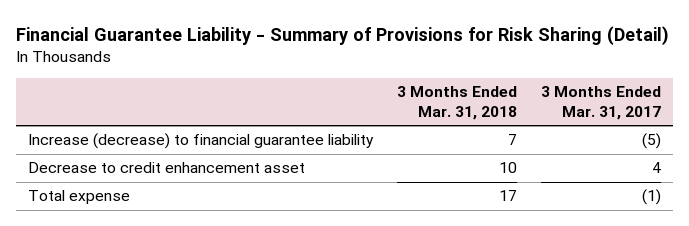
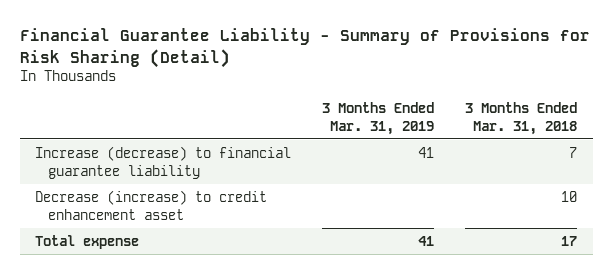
[540,85,661,121] 3 Months Ended Mar. 31, 2017 -> none
none -> [322,101,435,135] 3 Months Ended Mar. 31, 2019
[28,162,306,174] Decrease to credit enhancement asset -> [35,189,268,220] Decrease (increase) to credit enhancement asset

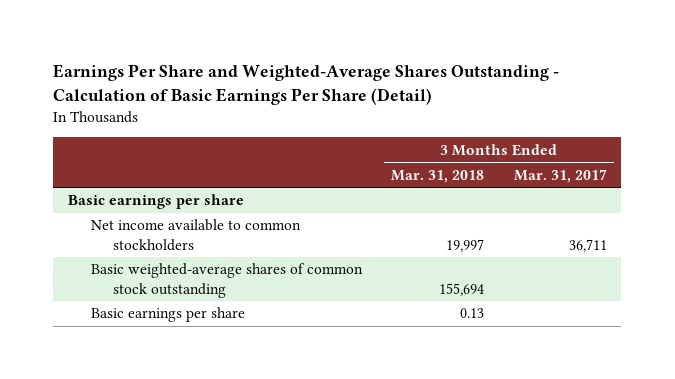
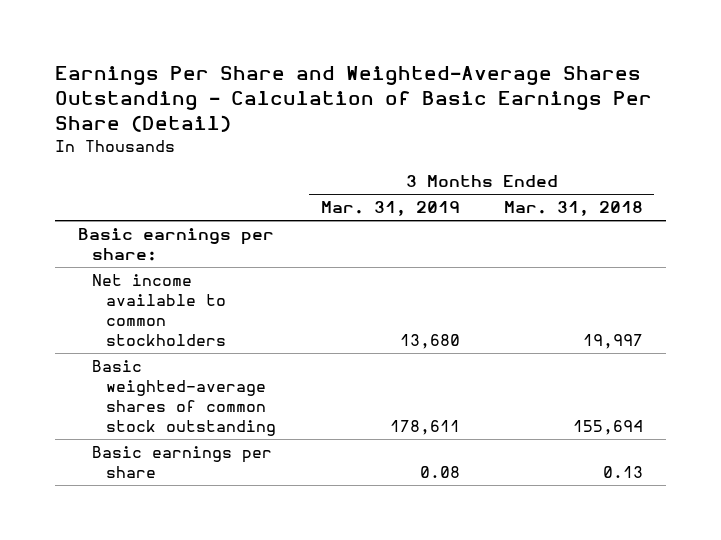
[513,168,607,183] Mar. 31, 2017 -> none
none -> [320,201,460,217] Mar. 31, 2019
[68,194,245,210] Basic earnings per share -> [77,228,274,262] Basic earnings per share:

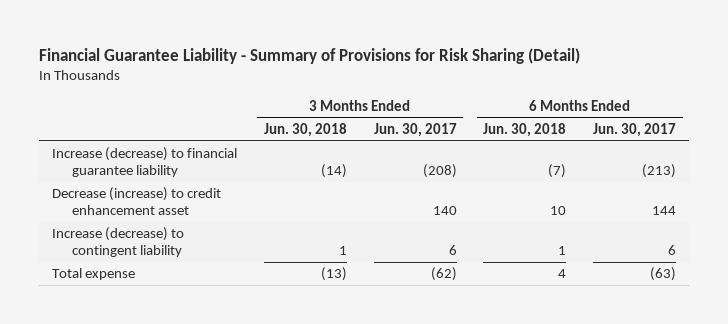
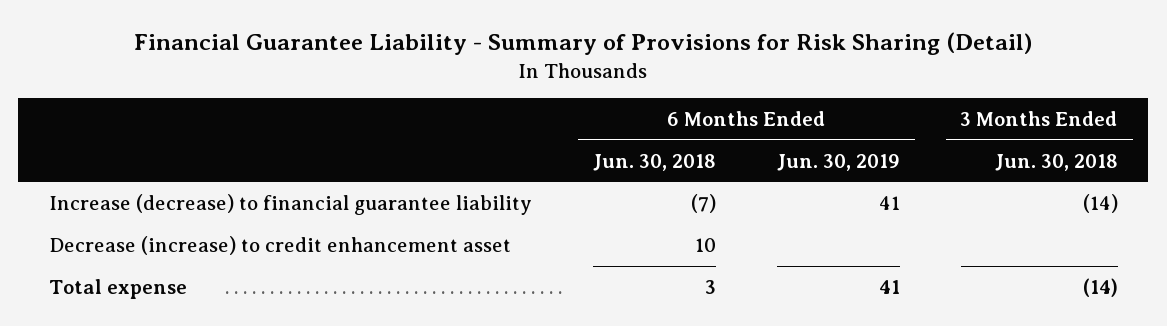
[373,122,457,137] Jun. 30, 2017 -> none
[592,122,676,137] Jun. 30, 2017 -> none
none -> [776,153,900,171] Jun. 30, 2019
[52,227,185,258] Increase (decrease) to contingent liability -> none
[320,267,347,282] (13) -> [1082,277,1118,297] (14)
[558,269,567,279] 4 -> [704,279,716,294] 3

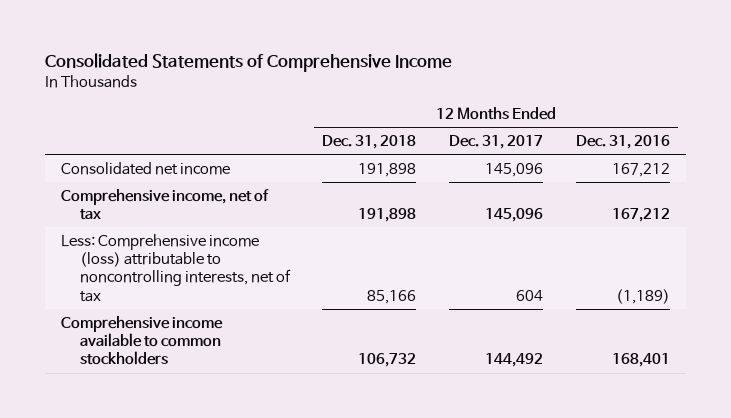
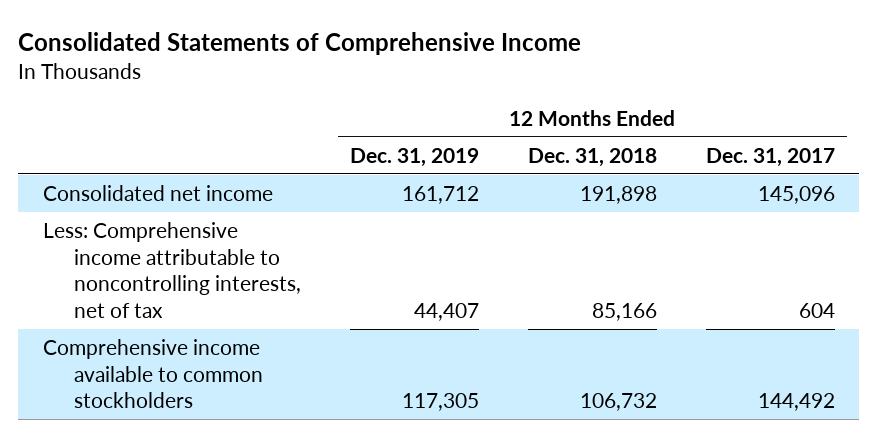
[575,135,670,150] Dec. 31, 2016 -> none
none -> [350,147,480,167] Dec. 31, 2019
[61,188,270,220] Comprehensive income, net of tax -> none
[61,233,291,302] Less: Comprehensive income (loss) attributable to noncontrolling interests, net of tax -> [42,222,302,318] Less: Comprehensive income attributable to noncontrolling interests, net of tax

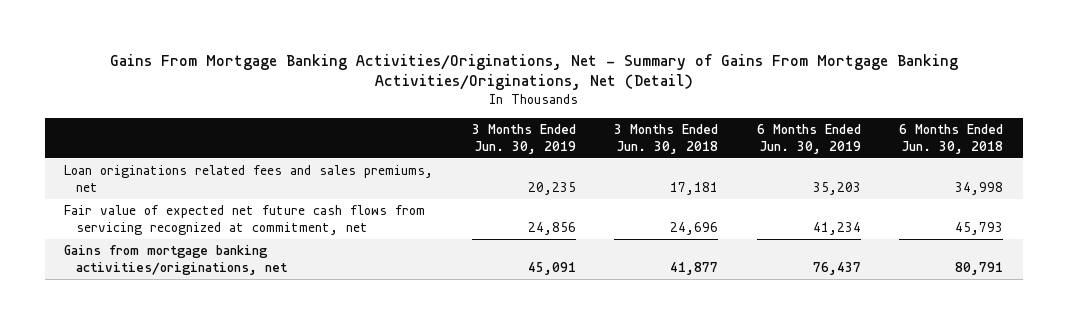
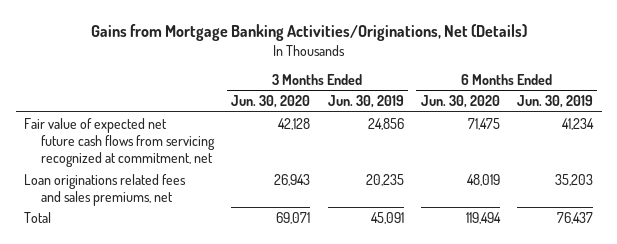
[109,53,958,91] Gains From Mortgage Banking Activities/Originations, Net - Summary of Gains From Mortgage Banking Activities/Originations, Net (Detail) -> [90,24,527,42] Gains from Mortgage Banking Activities/Originations, Net (Details)
[614,123,719,154] 3 Months Ended Jun. 30, 2018 -> none
[899,123,1004,154] 6 Months Ended Jun. 30, 2018 -> none
none -> [231,95,311,109] Jun. 30, 2020
none -> [420,95,500,109] Jun. 30, 2020
[64,165,434,193] Loan originations related fees and sales premiums, net -> [24,173,187,206] Loan originations related fees and sales premiums, net
[64,245,288,276] Gains from mortgage banking activities/originations, net -> [24,211,52,223] Total

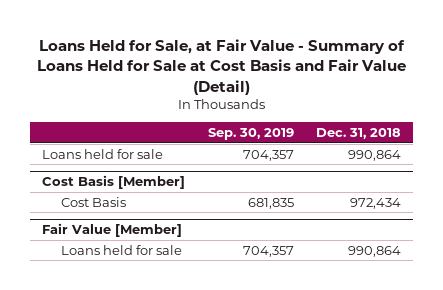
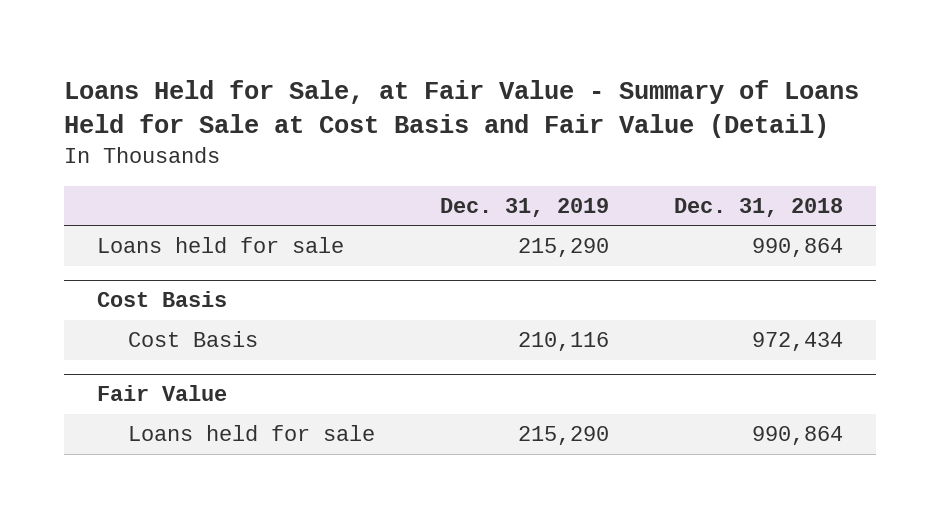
[207,128,294,141] Sep. 30, 2019 -> none
none -> [439,197,609,217] Dec. 31, 2019
[41,175,185,190] Cost Basis [Member] -> [97,291,228,308] Cost Basis
[41,223,182,238] Fair Value [Member] -> [97,385,228,402] Fair Value

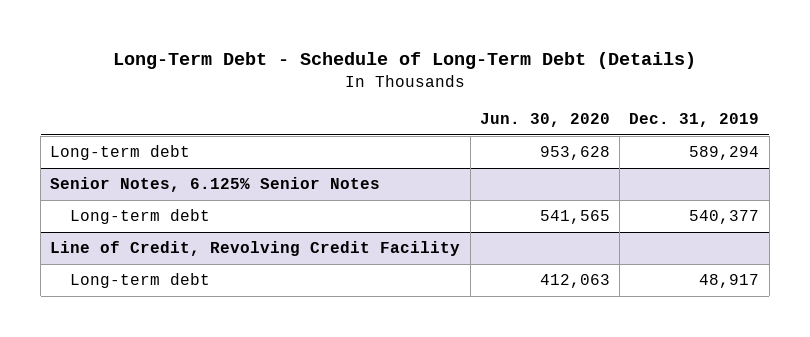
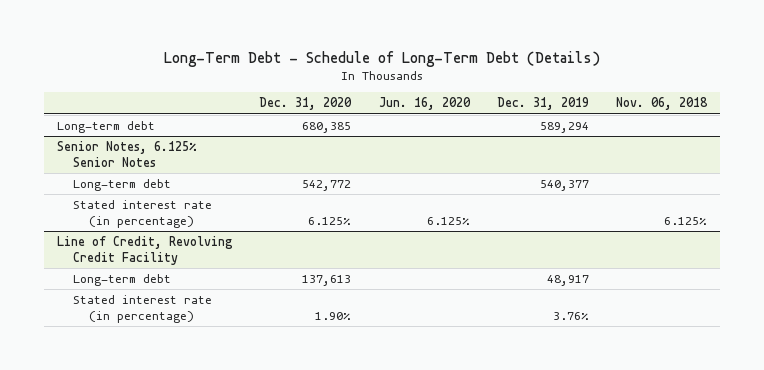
[479,113,610,128] Jun. 30, 2020 -> none
none -> [259,97,353,111] Dec. 31, 2020
none -> [378,97,471,111] Jun. 16, 2020
none -> [615,97,708,111] Nov. 06, 2018
none -> [73,199,213,228] Stated interest rate (in percentage)
none -> [73,294,213,323] Stated interest rate (in percentage)

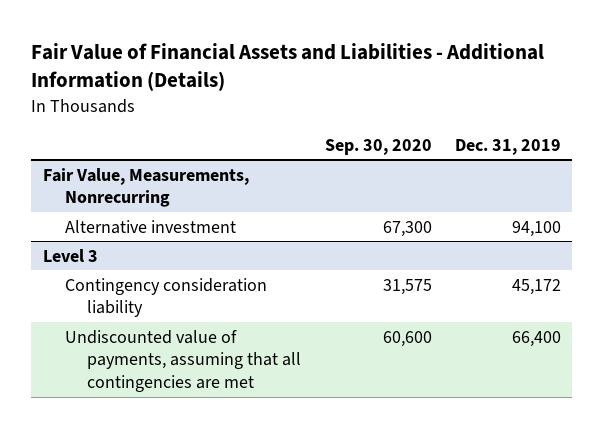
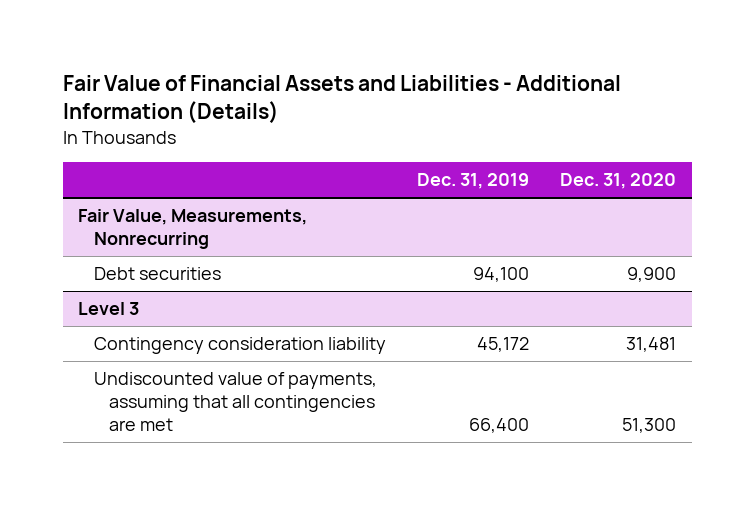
[324,138,432,155] Sep. 30, 2020 -> none
none -> [559,173,676,190] Dec. 31, 2020
[65,219,237,234] Alternative investment -> [93,267,221,281] Debt securities

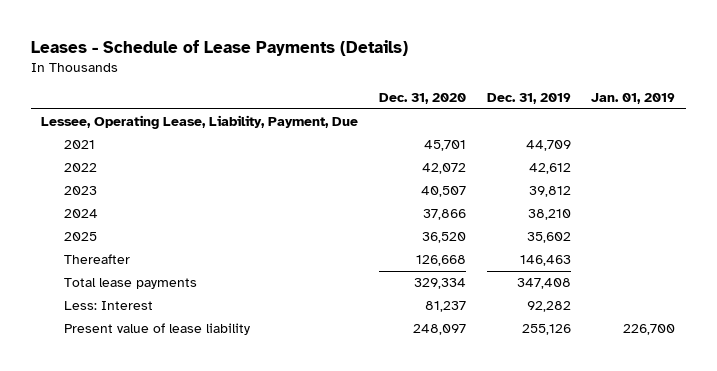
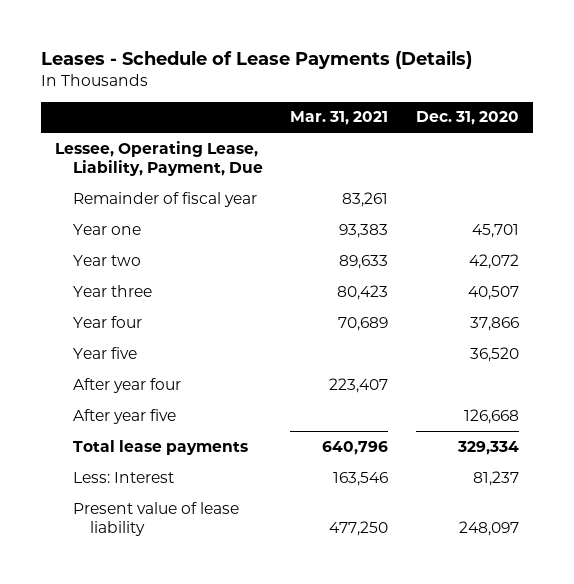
[486,93,571,105] Dec. 31, 2019 -> none
[591,93,676,105] Jan. 01, 2019 -> none
none -> [290,111,389,126] Mar. 31, 2021
none -> [72,191,257,207] Remainder of fiscal year
[63,140,95,150] 2021 -> [72,223,141,235] Year one
[63,163,97,173] 2022 -> [72,254,141,266] Year two
[63,186,97,196] 2023 -> [72,284,152,297] Year three
[63,209,98,219] 2024 -> [72,315,142,328] Year four
[63,232,97,242] 2025 -> [72,346,137,359] Year five
none -> [72,377,181,393] After year four
[63,254,130,265] Thereafter -> [72,408,176,424] After year five

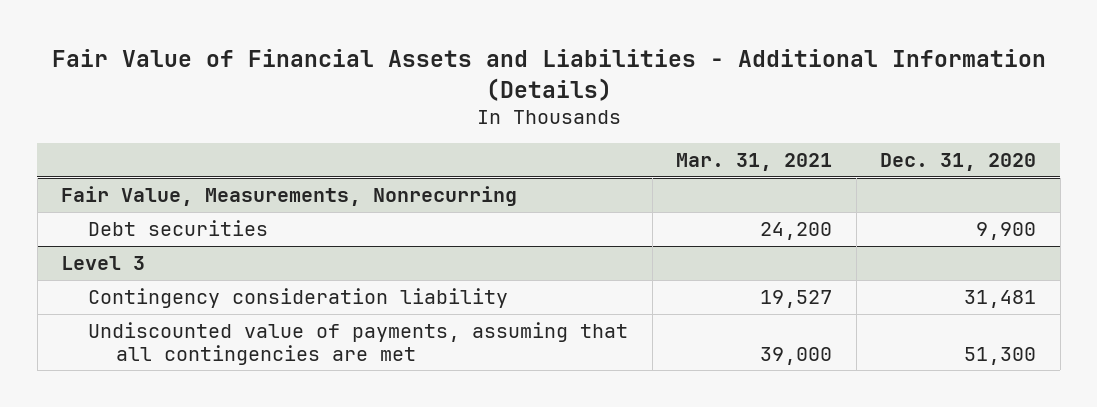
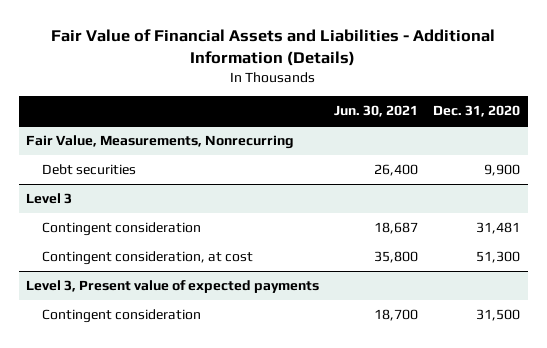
[676,153,833,172] Mar. 31, 2021 -> none
none -> [334,105,419,118] Jun. 30, 2021
[88,287,509,308] Contingency consideration liability -> [41,222,201,237] Contingent consideration
[88,321,629,365] Undiscounted value of payments, assuming that all contingencies are met -> [41,251,253,266] Contingent consideration, at cost
none -> [26,280,320,294] Level 3, Present value of expected payments
none -> [41,309,201,324] Contingent consideration

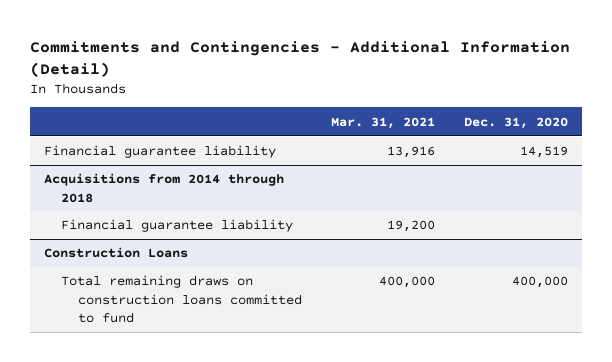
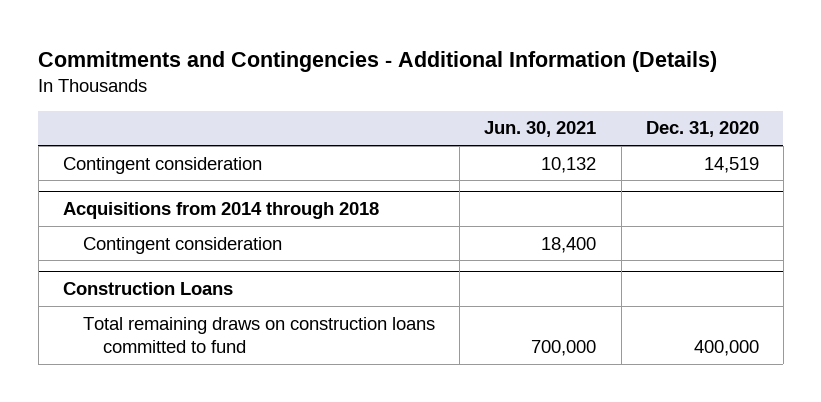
[30,41,571,78] Commitments and Contingencies - Additional Information (Detail) -> [38,50,718,72] Commitments and Contingencies - Additional Information (Details)
[331,116,436,129] Mar. 31, 2021 -> none
none -> [484,121,597,138] Jun. 30, 2021
[44,145,277,159] Financial guarantee liability -> [62,156,262,174] Contingent consideration
[61,219,294,233] Financial guarantee liability -> [82,236,282,254] Contingent consideration

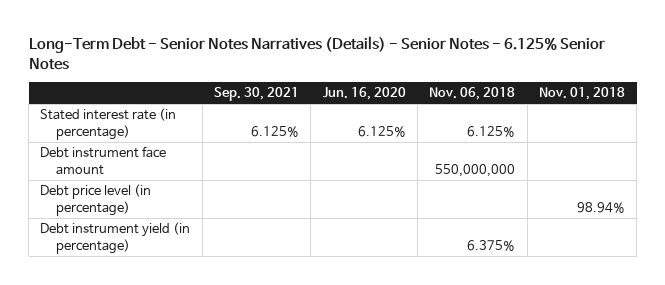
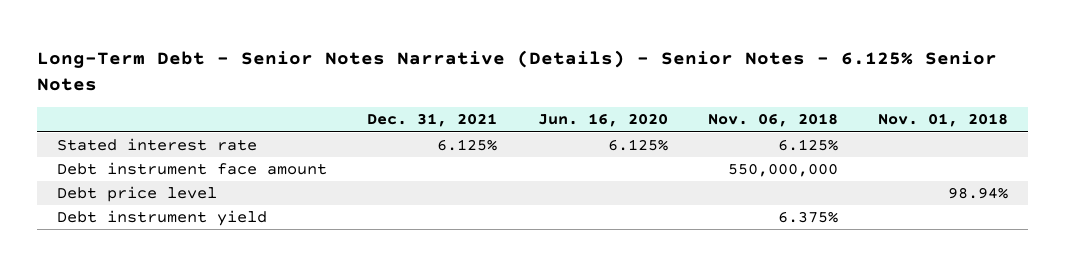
[28,35,605,71] Long-Term Debt - Senior Notes Narratives (Details) - Senior Notes - 6.125% Senior Notes -> [37,49,998,92] Long-Term Debt - Senior Notes Narrative (Details) - Senior Notes - 6.125% Senior Notes
[214,87,300,102] Sep. 30, 2021 -> none
none -> [367,113,498,128] Dec. 31, 2021
[40,108,177,140] Stated interest rate (in percentage) -> [57,138,258,152] Stated interest rate
[40,184,152,216] Debt price level (in percentage) -> [57,186,218,203] Debt price level
[40,222,191,254] Debt instrument yield (in percentage) -> [57,210,268,227] Debt instrument yield

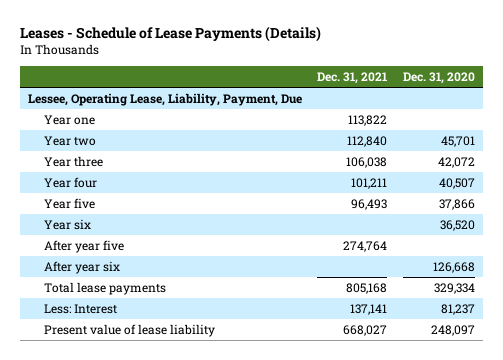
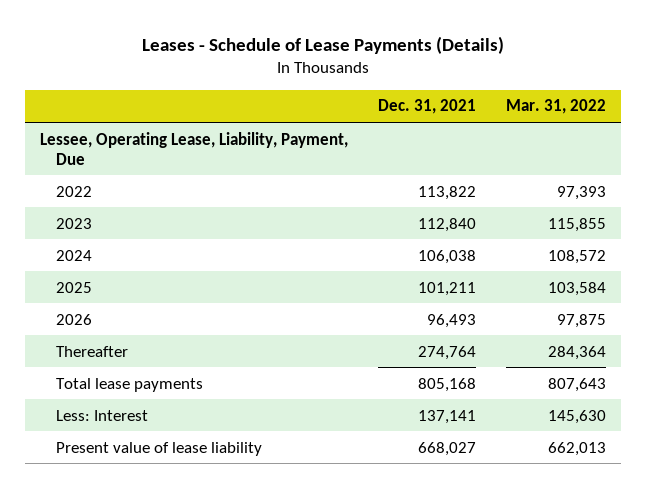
[403,72,476,85] Dec. 31, 2020 -> none
none -> [505,99,606,115] Mar. 31, 2022
[43,218,91,230] Year six -> none
[43,260,120,274] After year six -> none
[43,114,95,125] Year one -> [55,185,92,197] 2022
[43,135,96,146] Year two -> [55,217,92,229] 2023
[43,155,103,167] Year three -> [55,249,92,261] 2024
[43,176,97,188] Year four -> [55,281,92,293] 2025
[43,197,95,209] Year five -> [55,313,92,325] 2026
[43,239,124,253] After year five -> [55,345,128,357] Thereafter

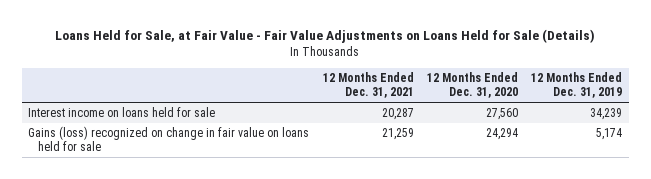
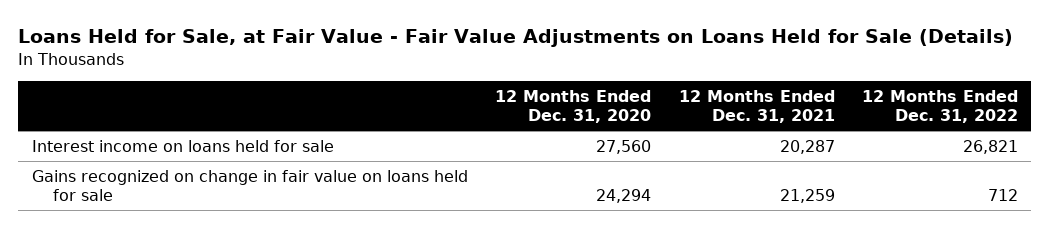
[531,71,623,99] 12 Months Ended Dec. 31, 2019 -> none
none -> [861,89,1018,123] 12 Months Ended Dec. 31, 2022
[28,126,310,152] Gains (loss) recognized on change in fair value on loans held for sale -> [31,169,468,202] Gains recognized on change in fair value on loans held for sale

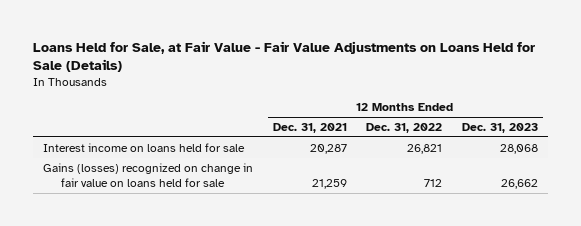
[495,89,652,123] 12 Months Ended Dec. 31, 2020 -> none
none -> [461,122,538,133] Dec. 31, 2023
[31,169,468,202] Gains recognized on change in fair value on loans held for sale -> [43,162,254,188] Gains (losses) recognized on change in fair value on loans held for sale

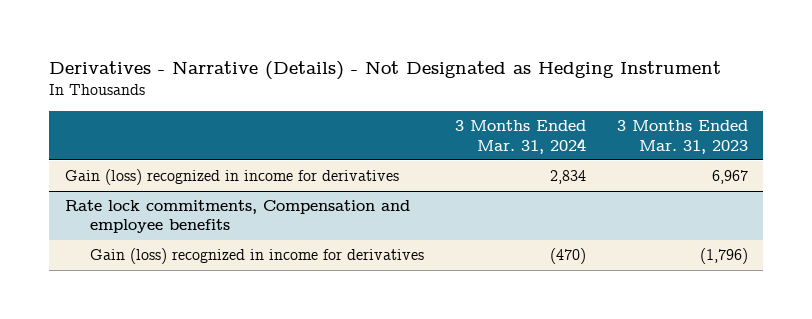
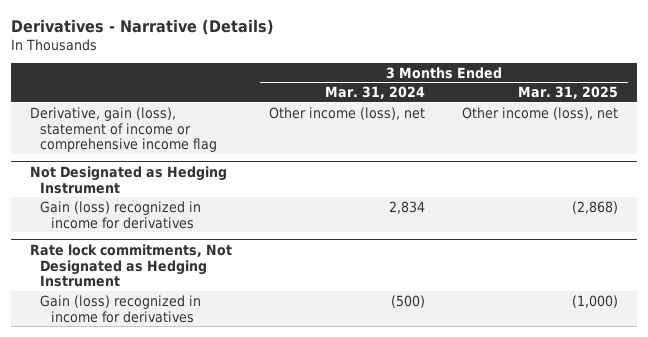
[49,60,722,80] Derivatives - Narrative (Details) - Not Designated as Hedging Instrument -> [10,18,274,35] Derivatives - Narrative (Details)
[616,120,748,154] 3 Months Ended Mar. 31, 2023 -> none
none -> [518,86,619,100] Mar. 31, 2025
none -> [29,106,218,153] Derivative, gain (loss), statement of income or comprehensive income flag
none -> [29,165,227,194] Not Designated as Hedging Instrument
[64,200,410,234] Rate lock commitments, Compensation and employee benefits -> none
none -> [29,243,232,288] Rate lock commitments, Not Designated as Hedging Instrument
[549,248,586,265] (470) -> [390,294,425,308] (500)

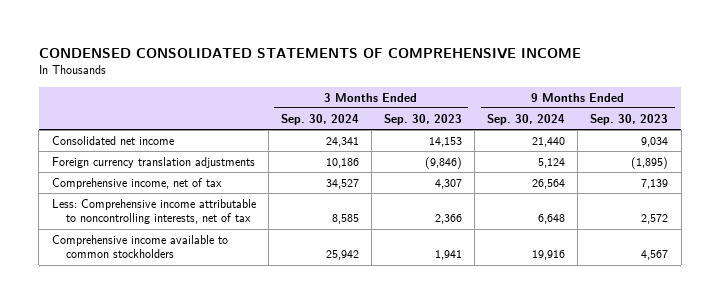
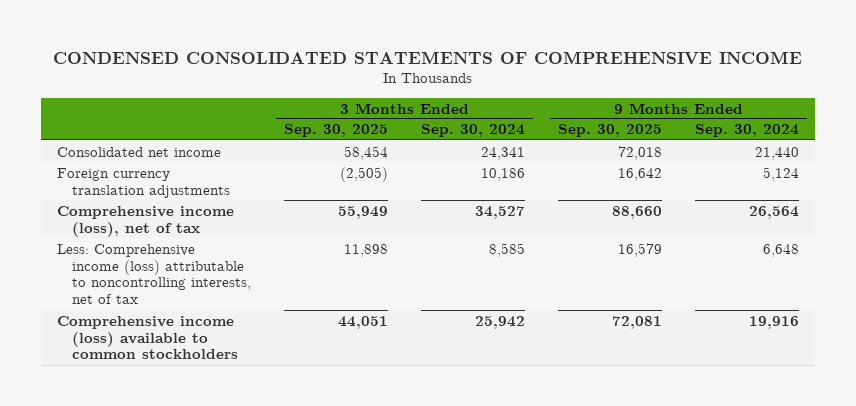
[383,113,462,125] Sep. 30, 2023 -> none
[590,113,669,125] Sep. 30, 2023 -> none
none -> [284,124,389,138] Sep. 30, 2025
none -> [558,124,663,138] Sep. 30, 2025
[51,177,222,189] Comprehensive income, net of tax -> [57,205,235,237] Comprehensive income (loss), net of tax
[51,198,256,225] Less: Comprehensive income attributable to noncontrolling interests, net of tax -> [57,243,252,305] Less: Comprehensive income (loss) attributable to noncontrolling interests, net of tax
[51,234,228,259] Comprehensive income available to common stockholders -> [57,315,239,360] Comprehensive income (loss) available to common stockholders

